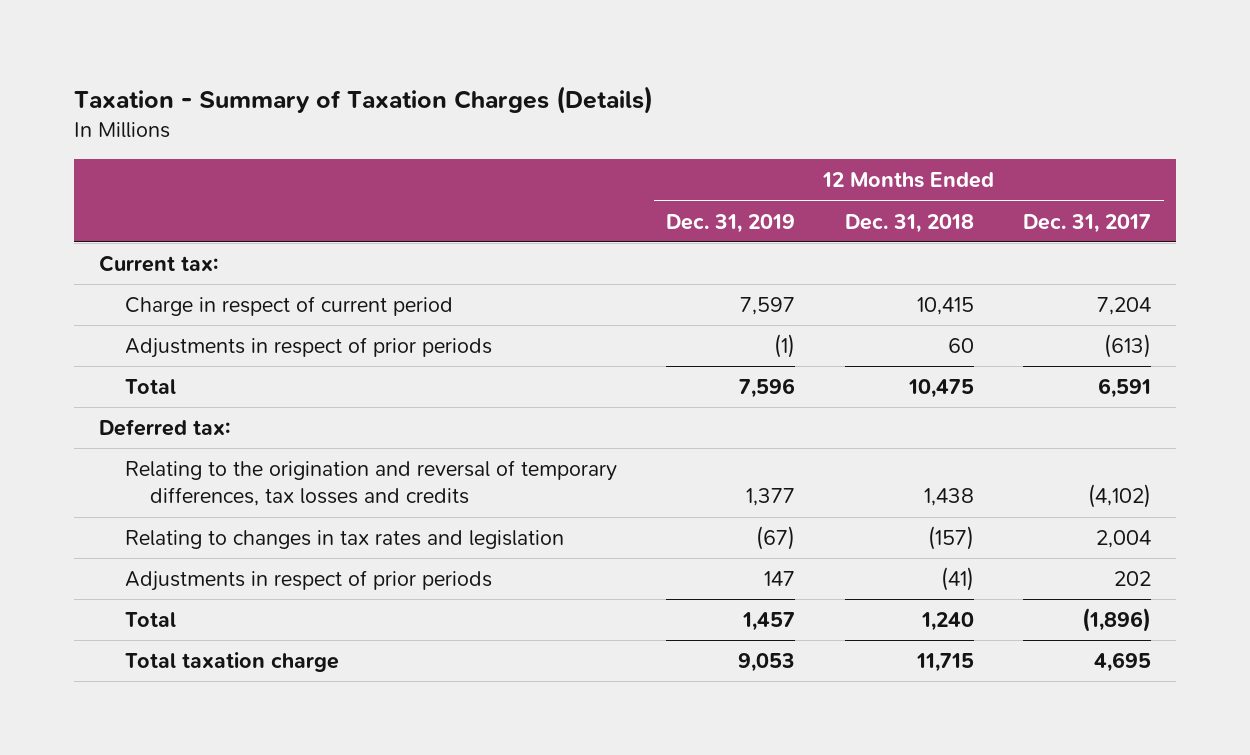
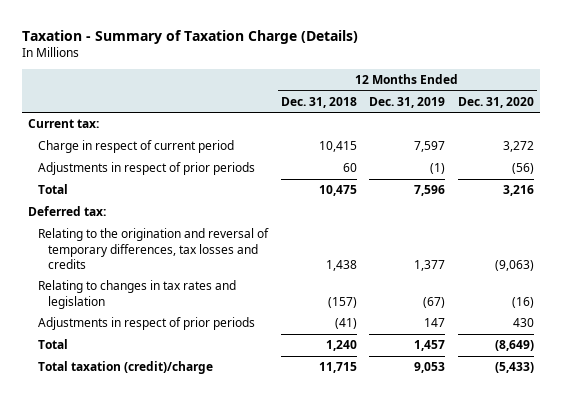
[74,86,654,115] Taxation - Summary of Taxation Charges (Details) -> [22,29,359,44] Taxation - Summary of Taxation Charge (Details)
[1023,213,1152,233] Dec. 31, 2017 -> none
none -> [457,96,534,108] Dec. 31, 2020
[124,652,339,673] Total taxation charge -> [38,361,214,375] Total taxation (credit)/charge

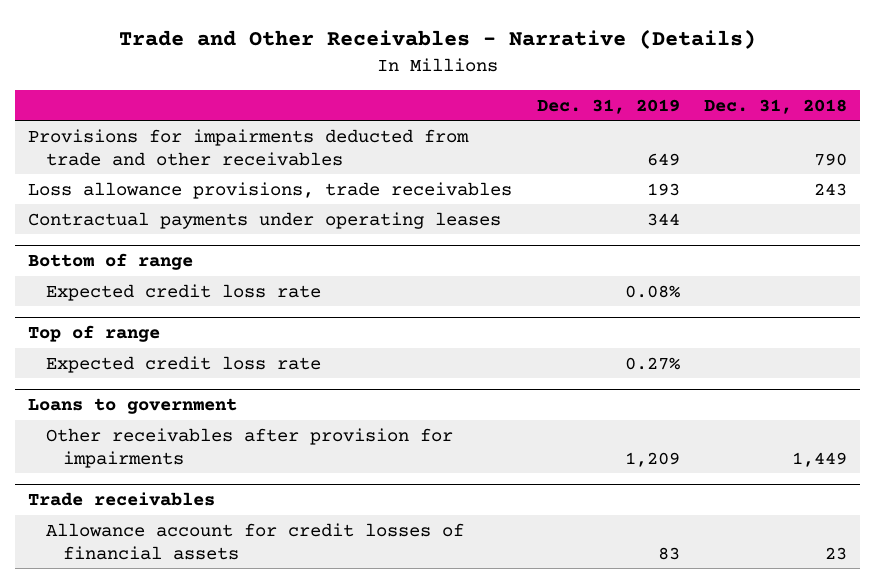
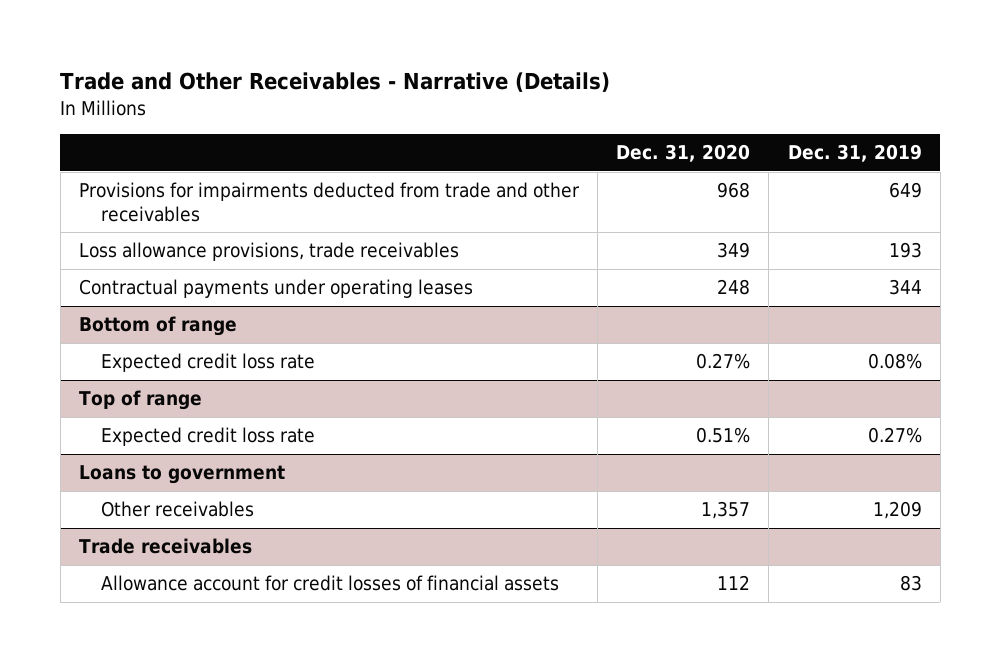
[704,98,848,114] Dec. 31, 2018 -> none
none -> [616,144,751,163] Dec. 31, 2020
[45,427,453,468] Other receivables after provision for impairments -> [101,501,255,518] Other receivables

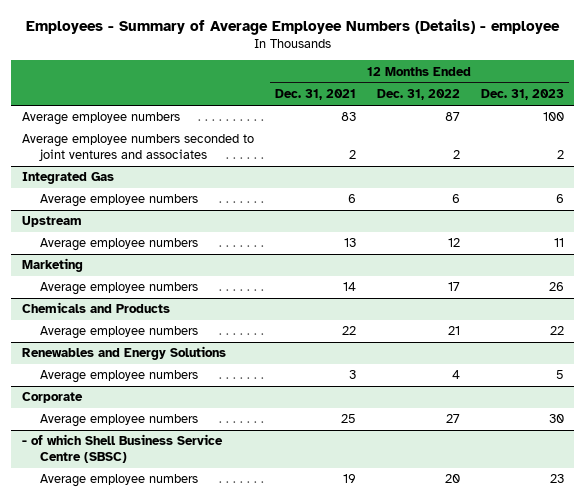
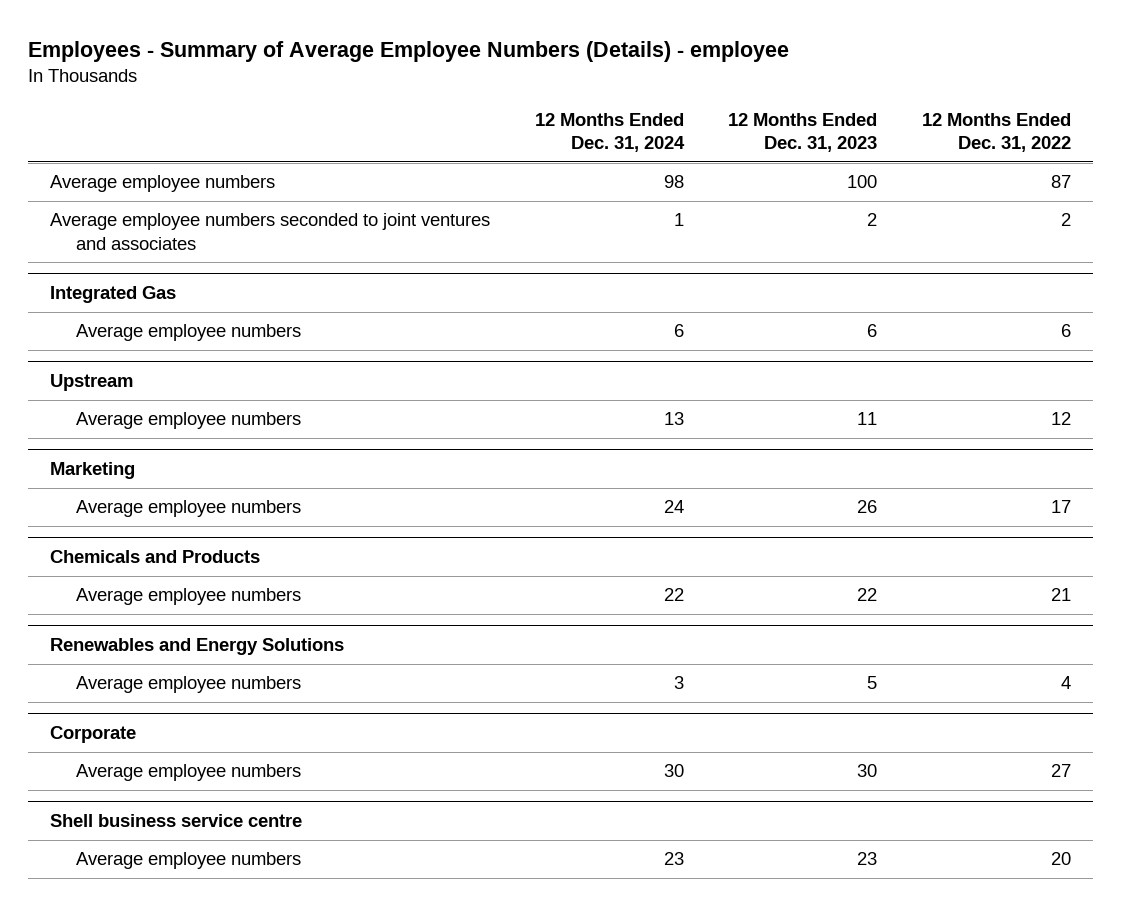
[274,89,356,101] Dec. 31, 2021 -> none
none -> [534,113,685,153] 12 Months Ended Dec. 31, 2024
[21,434,223,464] - of which Shell Business Service Centre (SBSC) -> [50,813,303,827] Shell business service centre

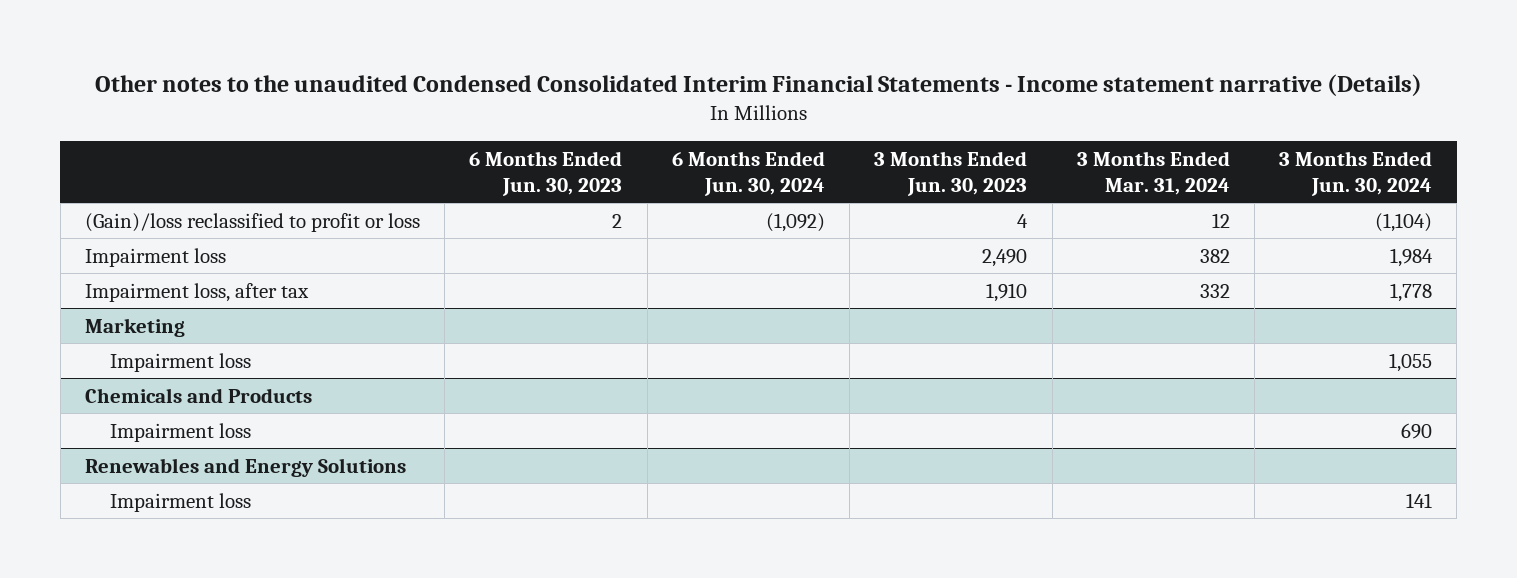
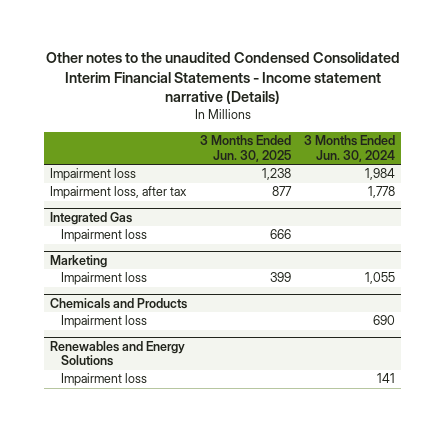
[469,150,623,196] 6 Months Ended Jun. 30, 2023 -> none
[671,150,825,196] 6 Months Ended Jun. 30, 2024 -> none
[874,150,1028,196] 3 Months Ended Jun. 30, 2023 -> none
[1076,150,1230,195] 3 Months Ended Mar. 31, 2024 -> none
none -> [200,135,292,163] 3 Months Ended Jun. 30, 2025
[85,212,421,232] (Gain)/loss reclassified to profit or loss -> none
none -> [50,211,133,225] Integrated Gas
none -> [61,229,148,243] Impairment loss

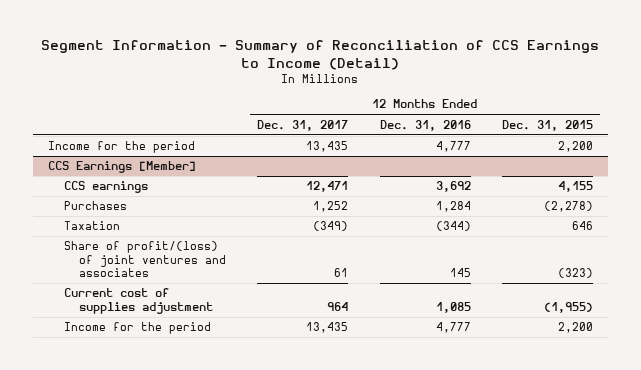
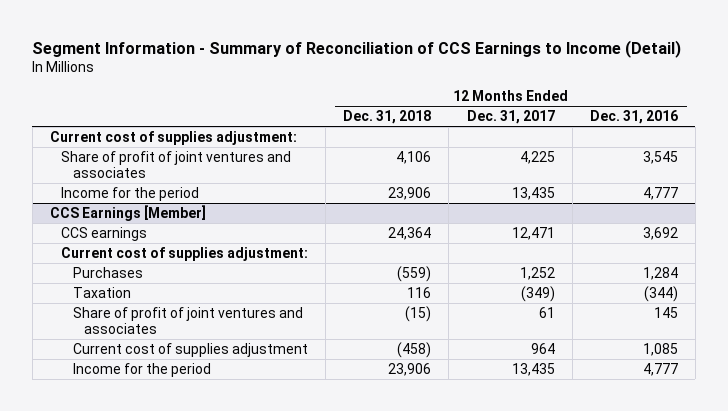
[501,119,593,131] Dec. 31, 2015 -> none
none -> [343,110,432,125] Dec. 31, 2018
none -> [49,130,297,145] Current cost of supplies adjustment:
none -> [61,150,292,179] Share of profit of joint ventures and associates
none -> [61,246,309,261] Current cost of supplies adjustment:
[63,241,227,277] Share of profit/(loss) of joint ventures and associates -> [72,306,303,335] Share of profit of joint ventures and associates

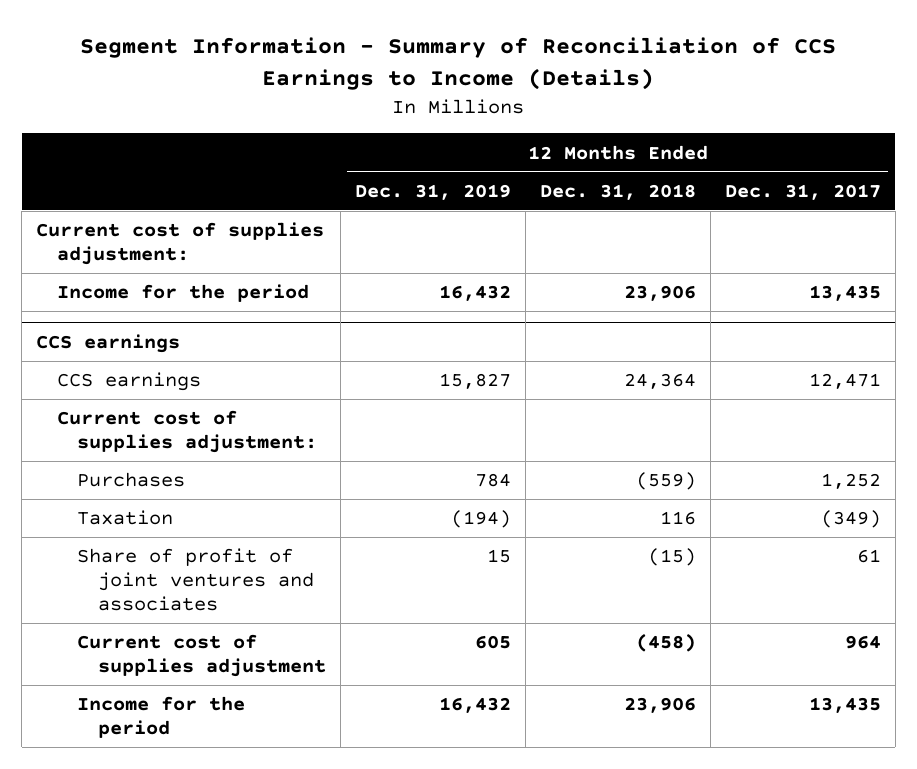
[32,39,682,58] Segment Information - Summary of Reconciliation of CCS Earnings to Income (Detail) -> [80,37,837,91] Segment Information - Summary of Reconciliation of CCS Earnings to Income (Details)
[589,110,678,125] Dec. 31, 2016 -> none
none -> [354,183,511,200] Dec. 31, 2019
[61,150,292,179] Share of profit of joint ventures and associates -> none
[49,204,206,221] CCS Earnings [Member] -> [36,334,181,354] CCS earnings

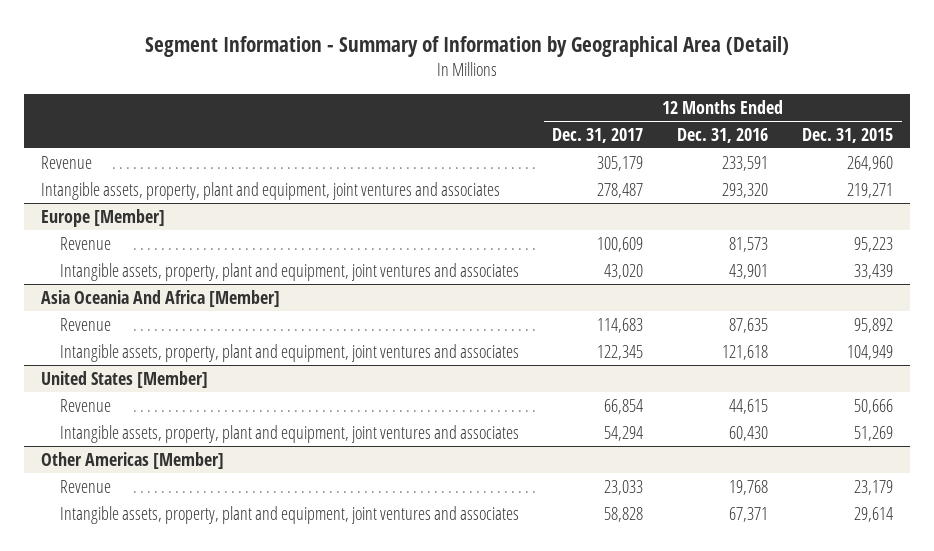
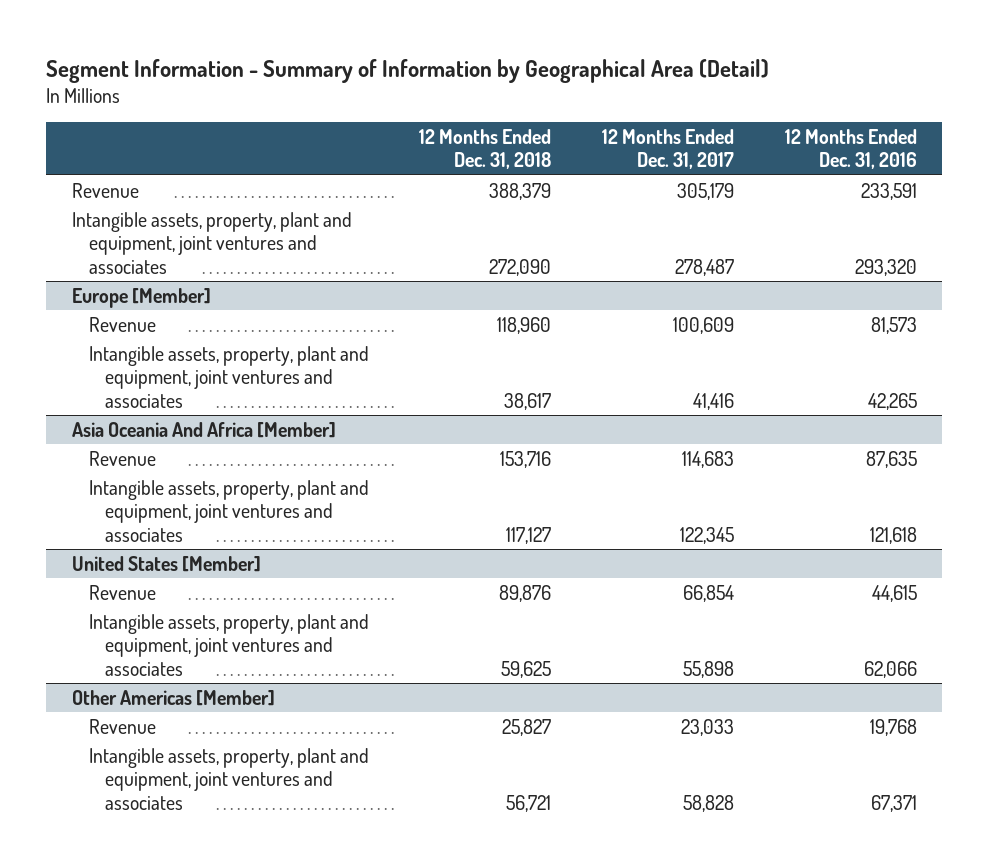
[802,127,894,143] Dec. 31, 2015 -> none
none -> [419,128,552,170] 12 Months Ended Dec. 31, 2018
[604,263,644,279] 43,020 -> [693,392,735,410] 41,416
[729,263,769,279] 43,901 -> [868,392,918,410] 42,265
[604,425,644,441] 54,294 -> [683,660,735,678] 55,898
[729,425,769,441] 60,430 -> [864,660,918,678] 62,066

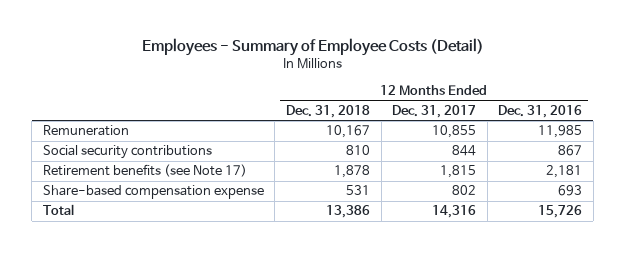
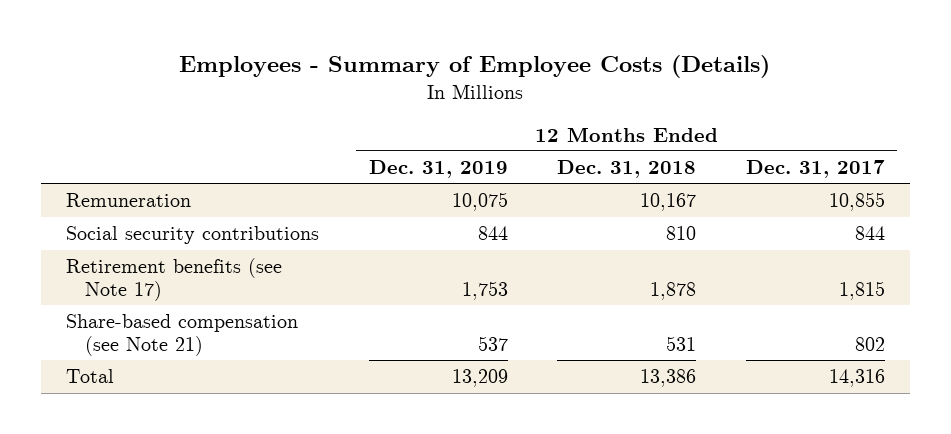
[141,38,484,57] Employees - Summary of Employee Costs (Detail) -> [179,55,771,79] Employees - Summary of Employee Costs (Details)
[498,104,583,118] Dec. 31, 2016 -> none
none -> [368,160,508,179] Dec. 31, 2019
[42,185,264,200] Share-based compensation expense -> [66,314,299,356] Share-based compensation (see Note 21)

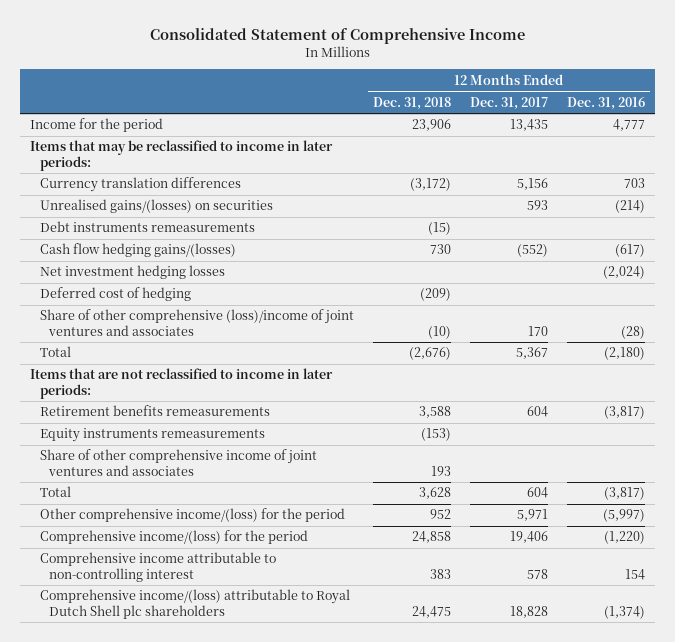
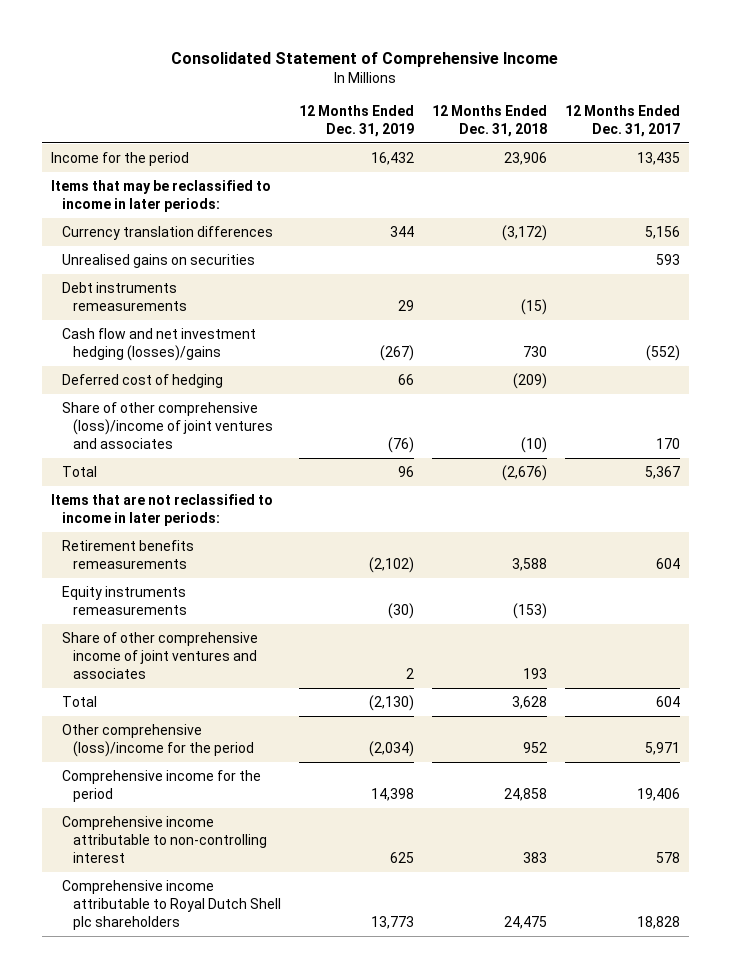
[567,96,646,110] Dec. 31, 2016 -> none
none -> [299,104,415,137] 12 Months Ended Dec. 31, 2019
[39,199,273,214] Unrealised gains/(losses) on securities -> [62,254,256,269] Unrealised gains on securities
[39,265,225,280] Net investment hedging losses -> none
[39,243,236,258] Cash flow hedging gains/(losses) -> [62,328,257,361] Cash flow and net investment hedging (losses)/gains
[39,508,345,523] Other comprehensive income/(loss) for the period -> [62,724,255,757] Other comprehensive (loss)/income for the period
[39,530,308,545] Comprehensive income/(loss) for the period -> [62,770,262,802] Comprehensive income for the period
[39,589,350,619] Comprehensive income/(loss) attributable to Royal Dutch Shell plc shareholders -> [62,880,282,930] Comprehensive income attributable to Royal Dutch Shell plc shareholders

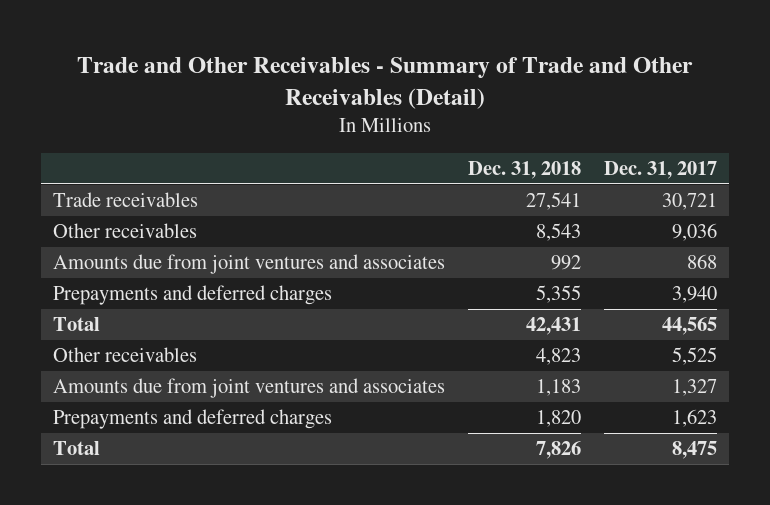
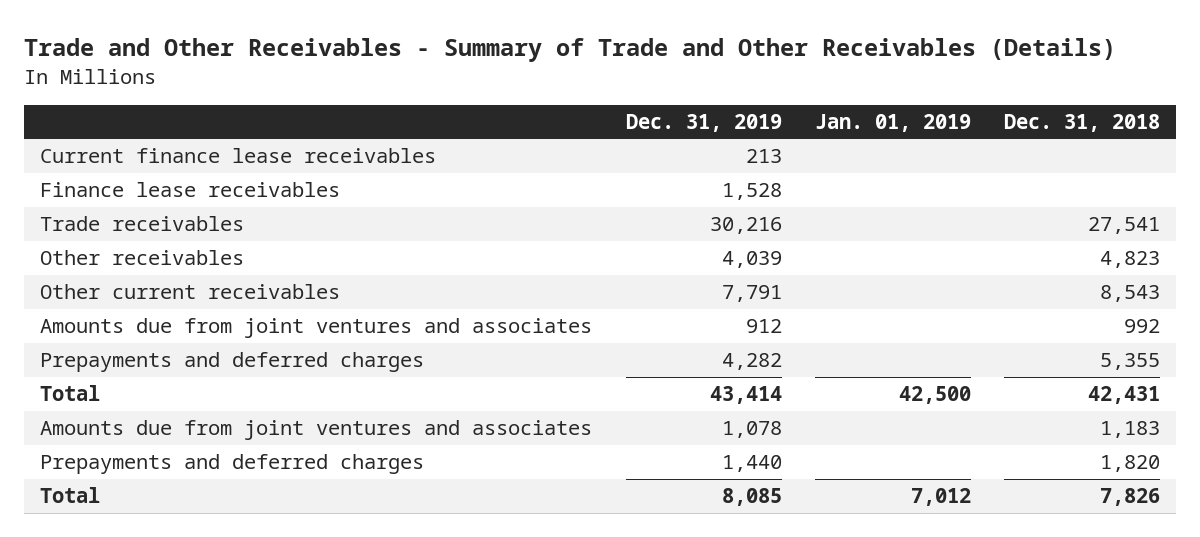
[76,56,693,109] Trade and Other Receivables - Summary of Trade and Other Receivables (Detail) -> [23,38,1116,63] Trade and Other Receivables - Summary of Trade and Other Receivables (Details)
[604,161,718,180] Dec. 31, 2017 -> none
none -> [625,113,782,132] Dec. 31, 2019
none -> [814,113,971,132] Jan. 01, 2019
none -> [40,148,437,164] Current finance lease receivables
none -> [40,182,341,198] Finance lease receivables
[52,347,197,363] Other receivables -> [40,250,245,266] Other receivables
[52,223,197,239] Other receivables -> [40,284,341,300] Other current receivables

